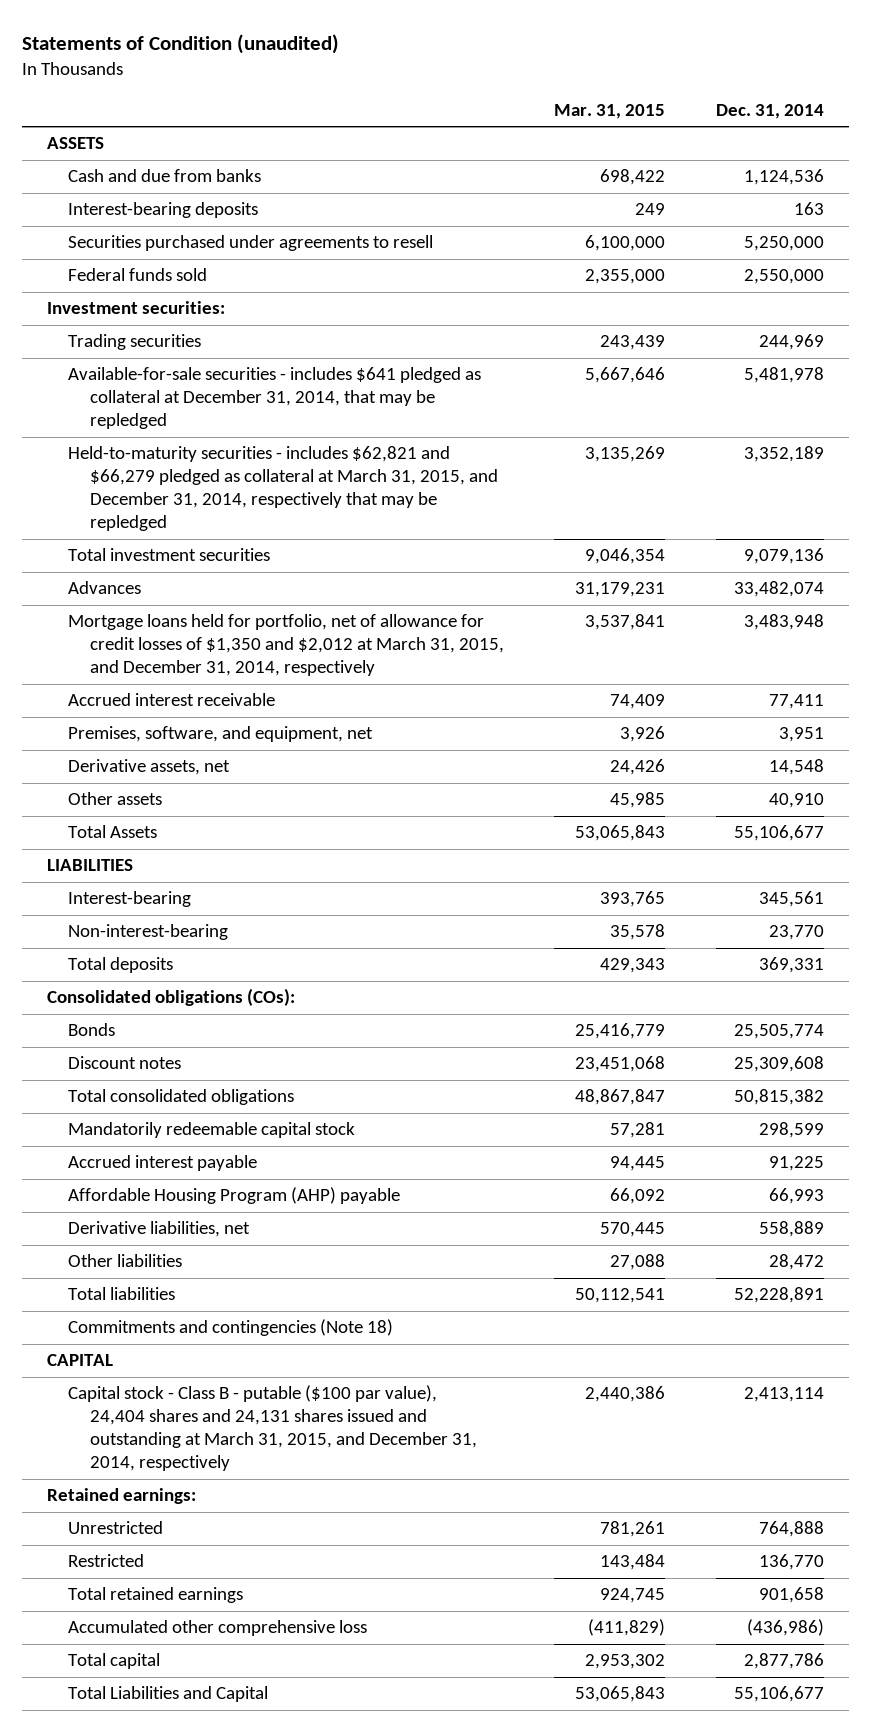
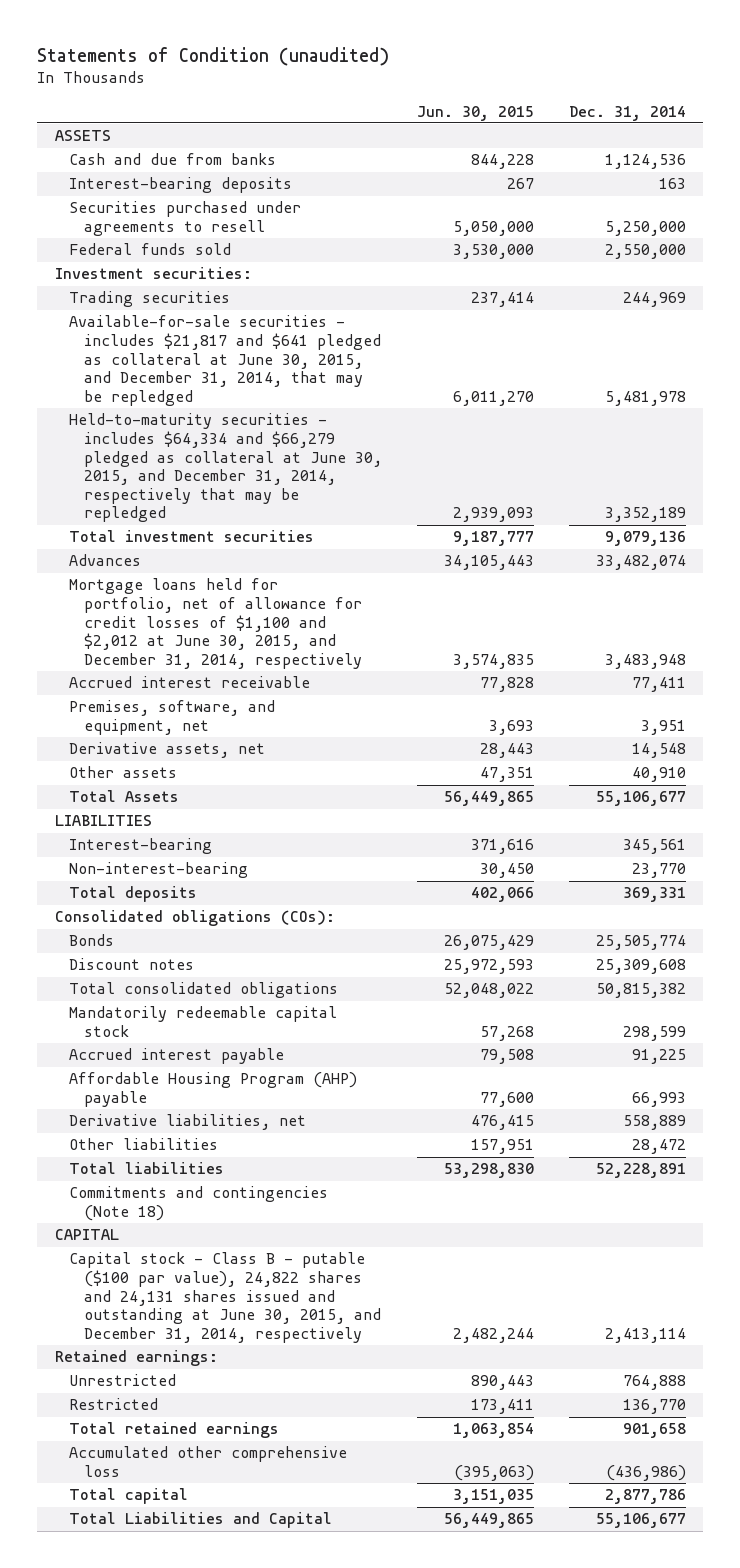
[554,103,666,119] Mar. 31, 2015 -> none
none -> [416,105,534,121] Jun. 30, 2015
[68,367,482,430] Available-for-sale securities - includes $641 pledged as collateral at December 31, 2014, that may be repledged -> [69,315,381,406] Available-for-sale securities - includes $21,817 and $641 pledged as collateral at June 30, 2015, and December 31, 2014, that may be repledged
[68,446,498,532] Held-to-maturity securities - includes $62,821 and $66,279 pledged as collateral at March 31, 2015, and December 31, 2014, respectively that may be repledged -> [69,413,382,523] Held-to-maturity securities - includes $64,334 and $66,279 pledged as collateral at June 30, 2015, and December 31, 2014, respectively that may be repledged
[68,614,504,677] Mortgage loans held for portfolio, net of allowance for credit losses of $1,350 and $2,012 at March 31, 2015, and December 31, 2014, respectively -> [69,578,362,669] Mortgage loans held for portfolio, net of allowance for credit losses of $1,100 and $2,012 at June 30, 2015, and December 31, 2014, respectively
[68,1385,477,1472] Capital stock - Class B - putable ($100 par value), 24,404 shares and 24,131 shares issued and outstanding at March 31, 2015, and December 31, 2014, respectively -> [69,1252,381,1343] Capital stock - Class B - putable ($100 par value), 24,822 shares and 24,131 shares issued and outstanding at June 30, 2015, and December 31, 2014, respectively

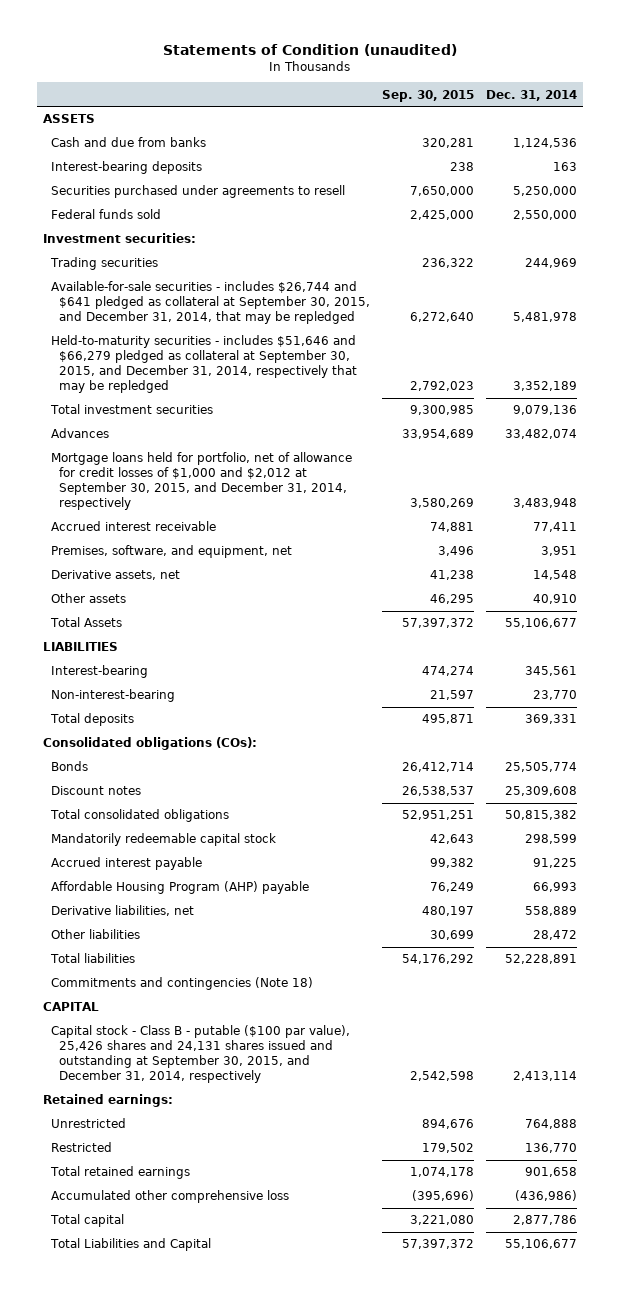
[416,105,534,121] Jun. 30, 2015 -> none
none -> [382,89,475,102] Sep. 30, 2015
[69,315,381,406] Available-for-sale securities - includes $21,817 and $641 pledged as collateral at June 30, 2015, and December 31, 2014, that may be repledged -> [50,281,371,325] Available-for-sale securities - includes $26,744 and $641 pledged as collateral at September 30, 2015, and December 31, 2014, that may be repledged
[69,413,382,523] Held-to-maturity securities - includes $64,334 and $66,279 pledged as collateral at June 30, 2015, and December 31, 2014, respectively that may be repledged -> [50,335,358,394] Held-to-maturity securities - includes $51,646 and $66,279 pledged as collateral at September 30, 2015, and December 31, 2014, respectively that may be repledged
[69,578,362,669] Mortgage loans held for portfolio, net of allowance for credit losses of $1,100 and $2,012 at June 30, 2015, and December 31, 2014, respectively -> [50,452,352,511] Mortgage loans held for portfolio, net of allowance for credit losses of $1,000 and $2,012 at September 30, 2015, and December 31, 2014, respectively
[69,1252,381,1343] Capital stock - Class B - putable ($100 par value), 24,822 shares and 24,131 shares issued and outstanding at June 30, 2015, and December 31, 2014, respectively -> [50,1025,350,1084] Capital stock - Class B - putable ($100 par value), 25,426 shares and 24,131 shares issued and outstanding at September 30, 2015, and December 31, 2014, respectively

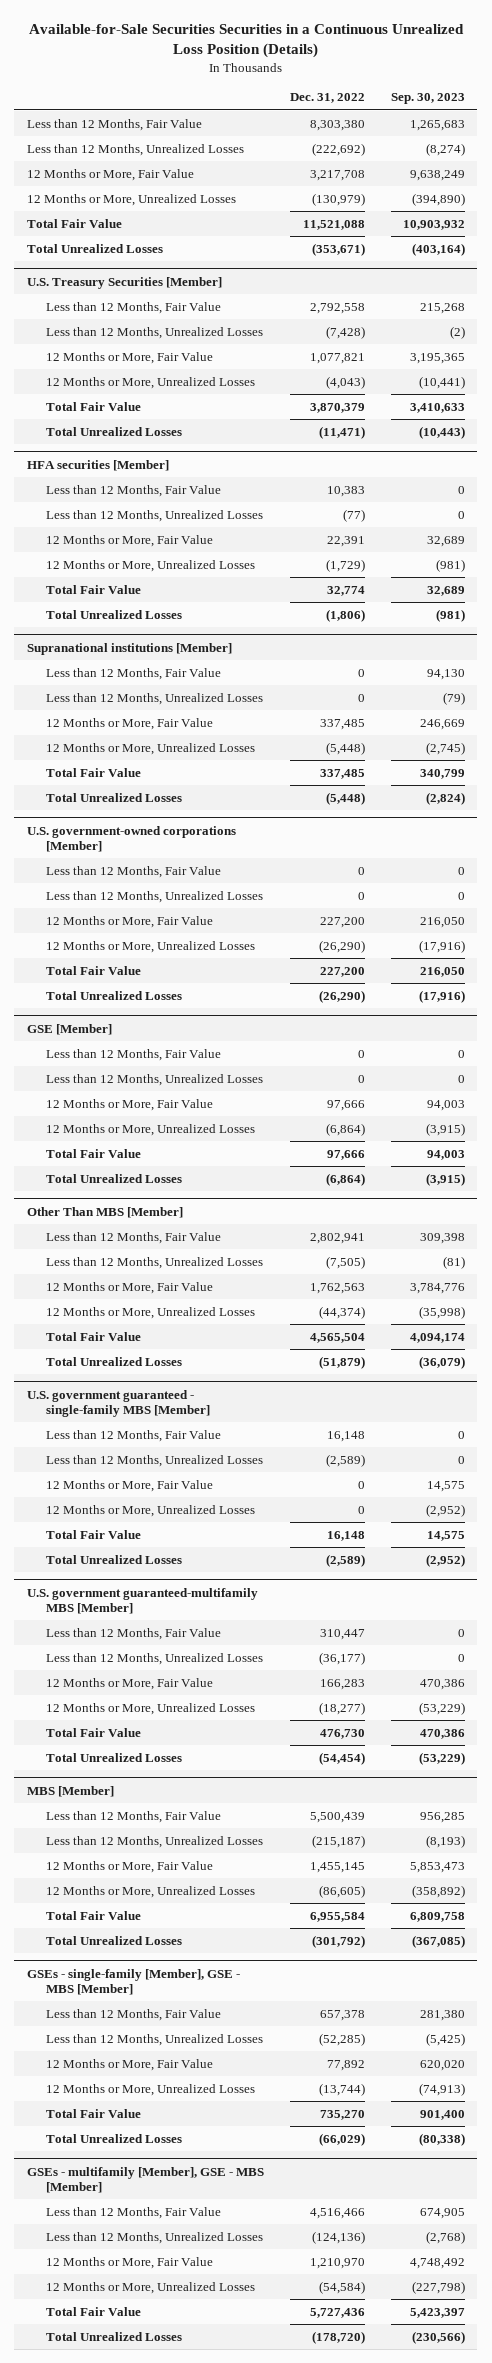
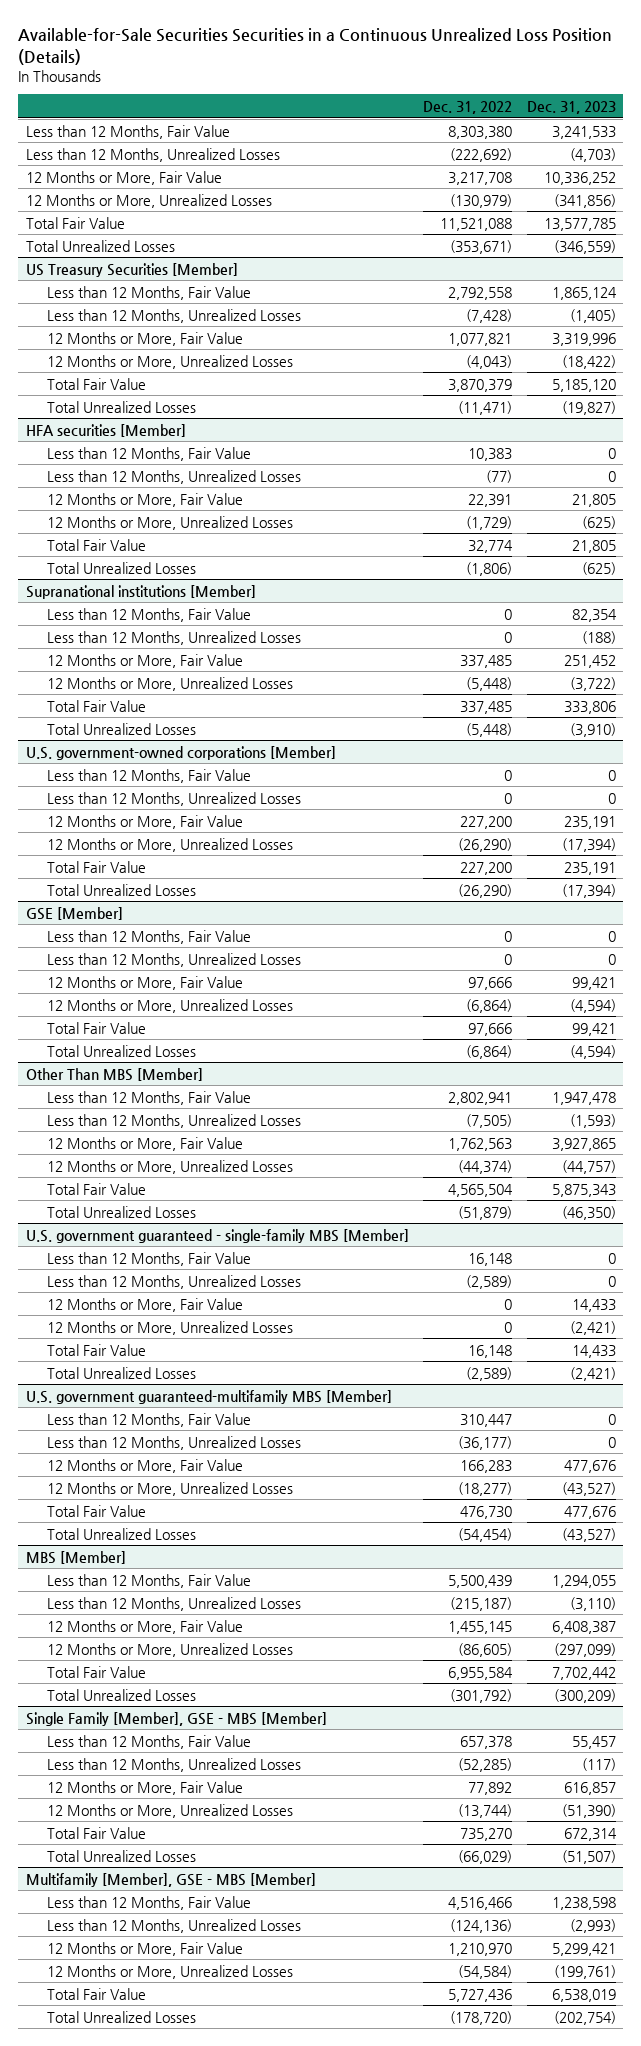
[390,93,465,105] Sep. 30, 2023 -> none
none -> [526,101,616,115] Dec. 31, 2023
[27,276,223,289] U.S. Treasury Securities [Member] -> [25,262,238,277] US Treasury Securities [Member]
[27,1968,241,1996] GSEs - single-family [Member], GSE - MBS [Member] -> [25,1711,327,1726] Single Family [Member], GSE - MBS [Member]
[27,2166,265,2194] GSEs - multifamily [Member], GSE - MBS [Member] -> [25,1872,316,1887] Multifamily [Member], GSE - MBS [Member]

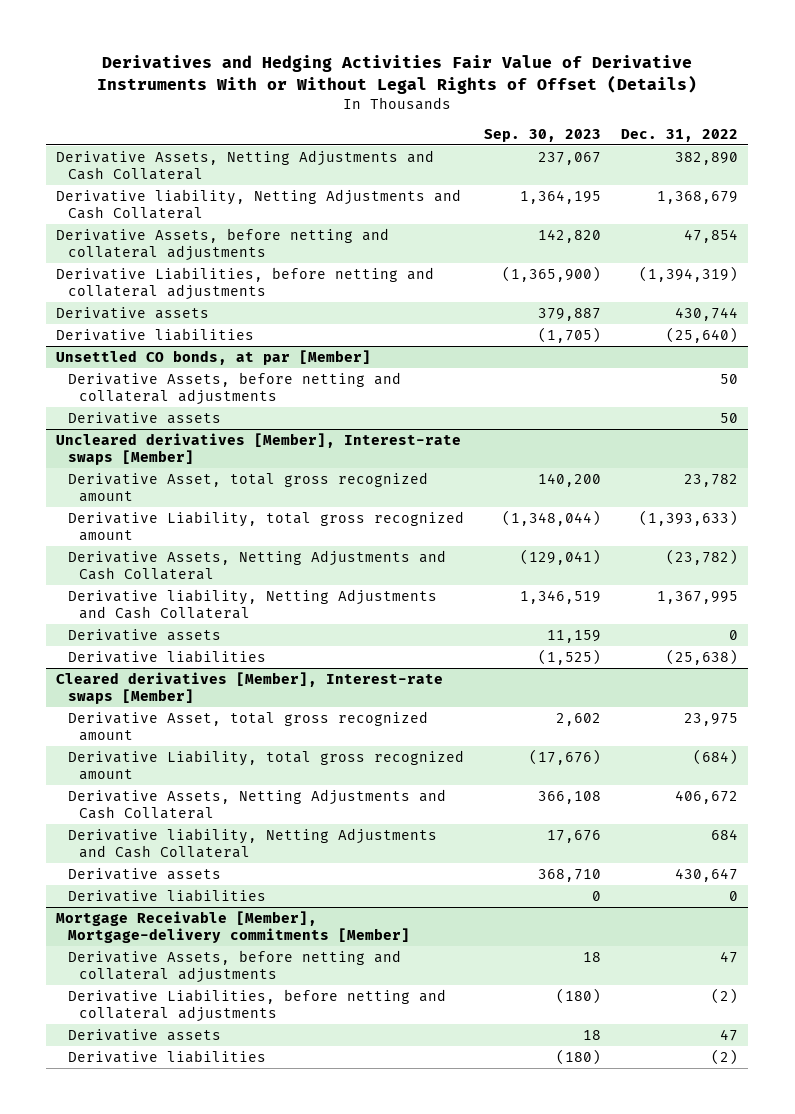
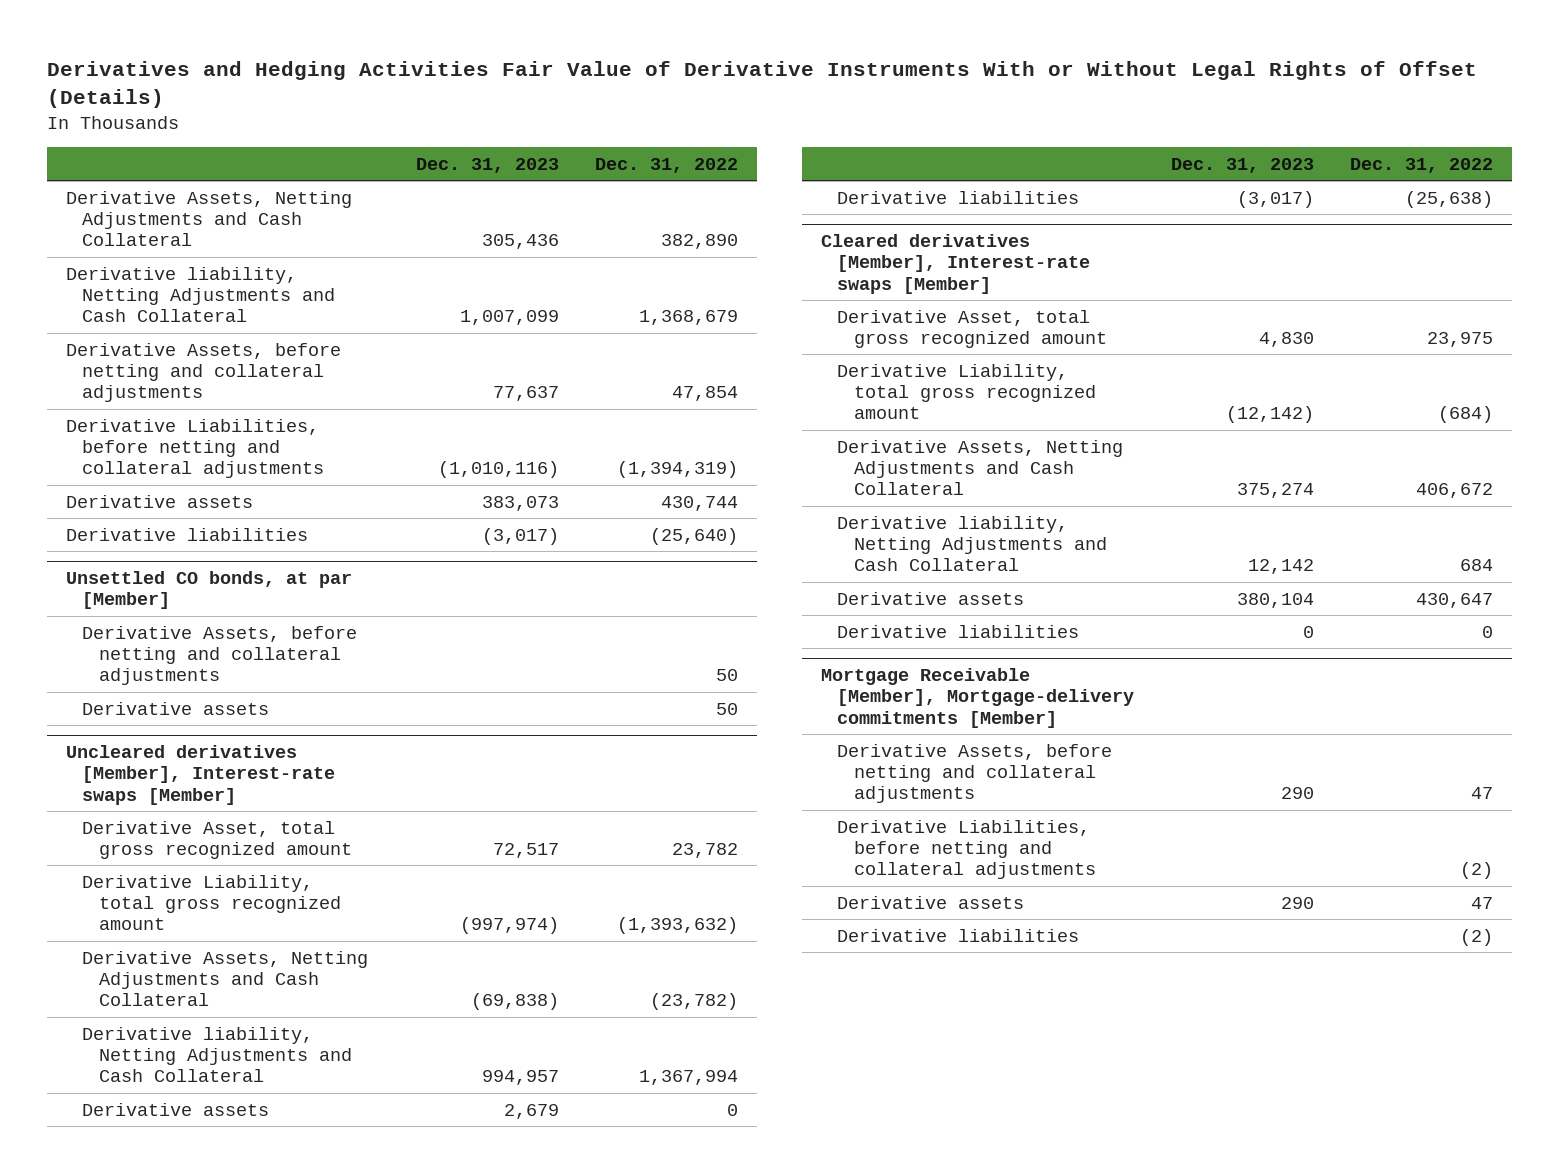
[483,128,601,142] Sep. 30, 2023 -> none
none -> [415,157,559,173] Dec. 31, 2023
[639,509,739,526] (1,393,633) -> [617,917,739,935] (1,393,632)
[657,590,739,604] 1,367,995 -> [639,1070,739,1086] 1,367,994

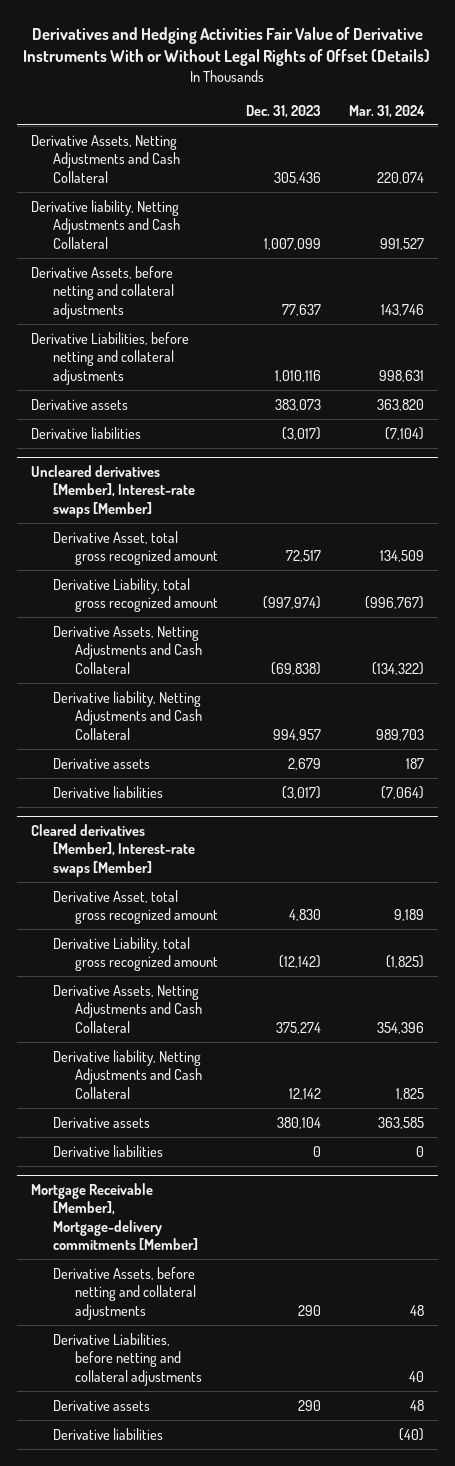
[595,157,739,173] Dec. 31, 2022 -> none
none -> [348,104,425,118] Mar. 31, 2024
[437,461,559,479] (1,010,116) -> [275,369,322,382] 1,010,116
[65,571,352,610] Unsettled CO bonds, at par [Member] -> none
[82,625,358,686] Derivative Assets, before netting and collateral adjustments -> none
[82,701,270,715] Derivative assets -> none

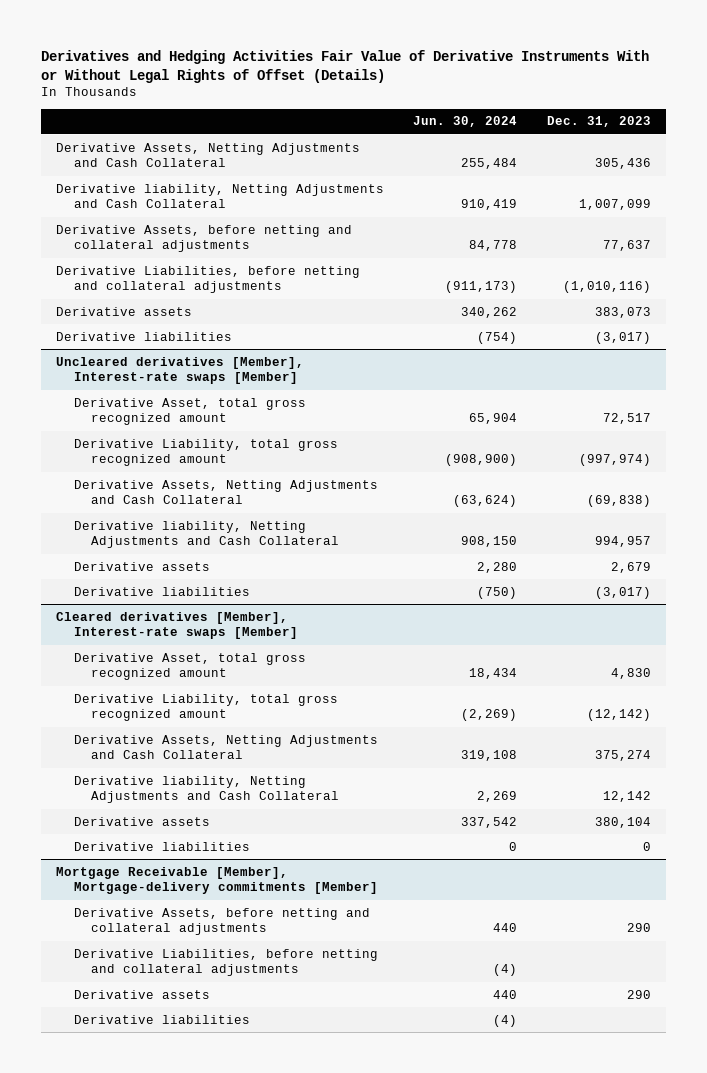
[348,104,425,118] Mar. 31, 2024 -> none
none -> [413,116,518,128] Jun. 30, 2024
[275,369,322,382] 1,010,116 -> [562,281,651,294] (1,010,116)

